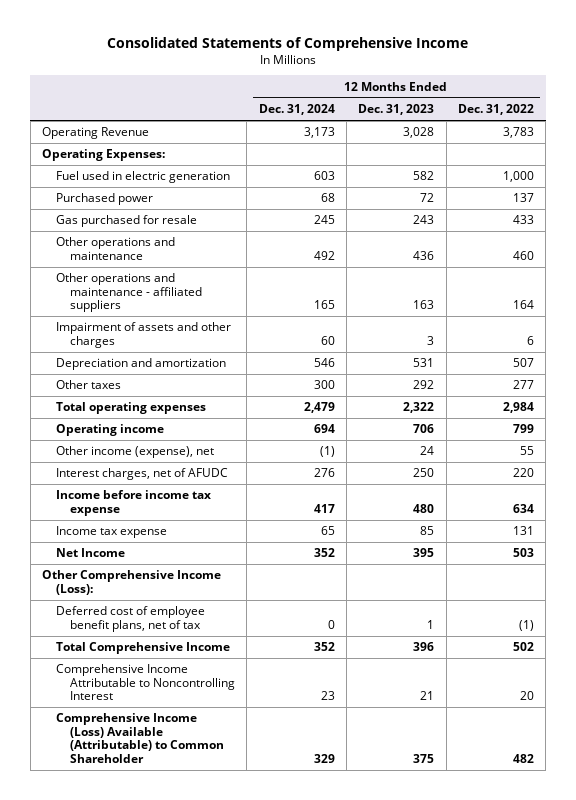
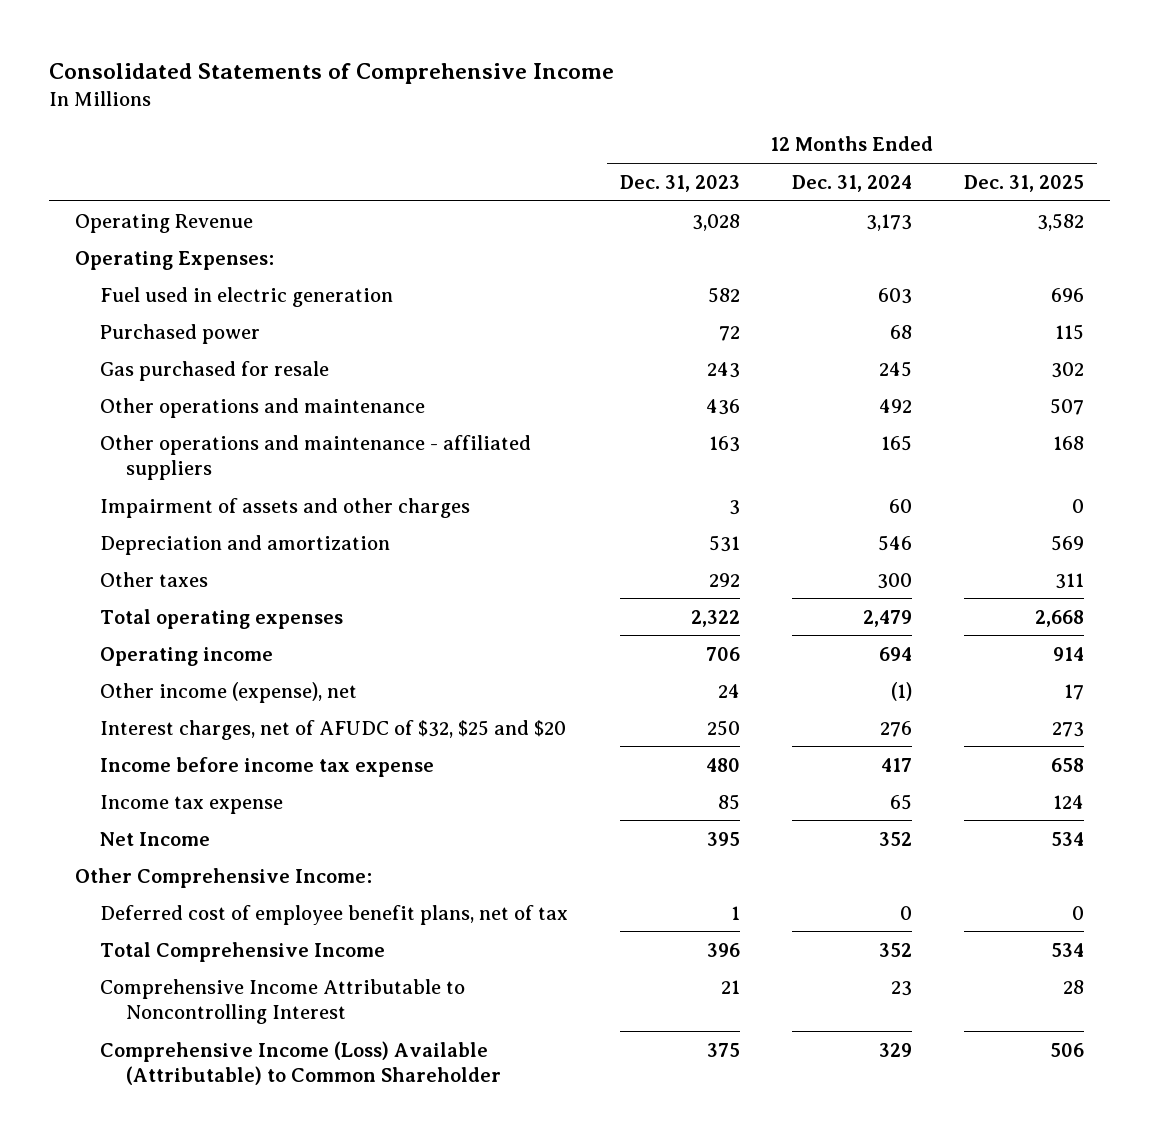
[458,104,535,116] Dec. 31, 2022 -> none
none -> [964,174,1085,192] Dec. 31, 2025
[55,468,228,481] Interest charges, net of AFUDC -> [100,719,567,740] Interest charges, net of AFUDC of $32, $25 and $20
[42,570,222,595] Other Comprehensive Income (Loss): -> [74,867,372,888] Other Comprehensive Income:

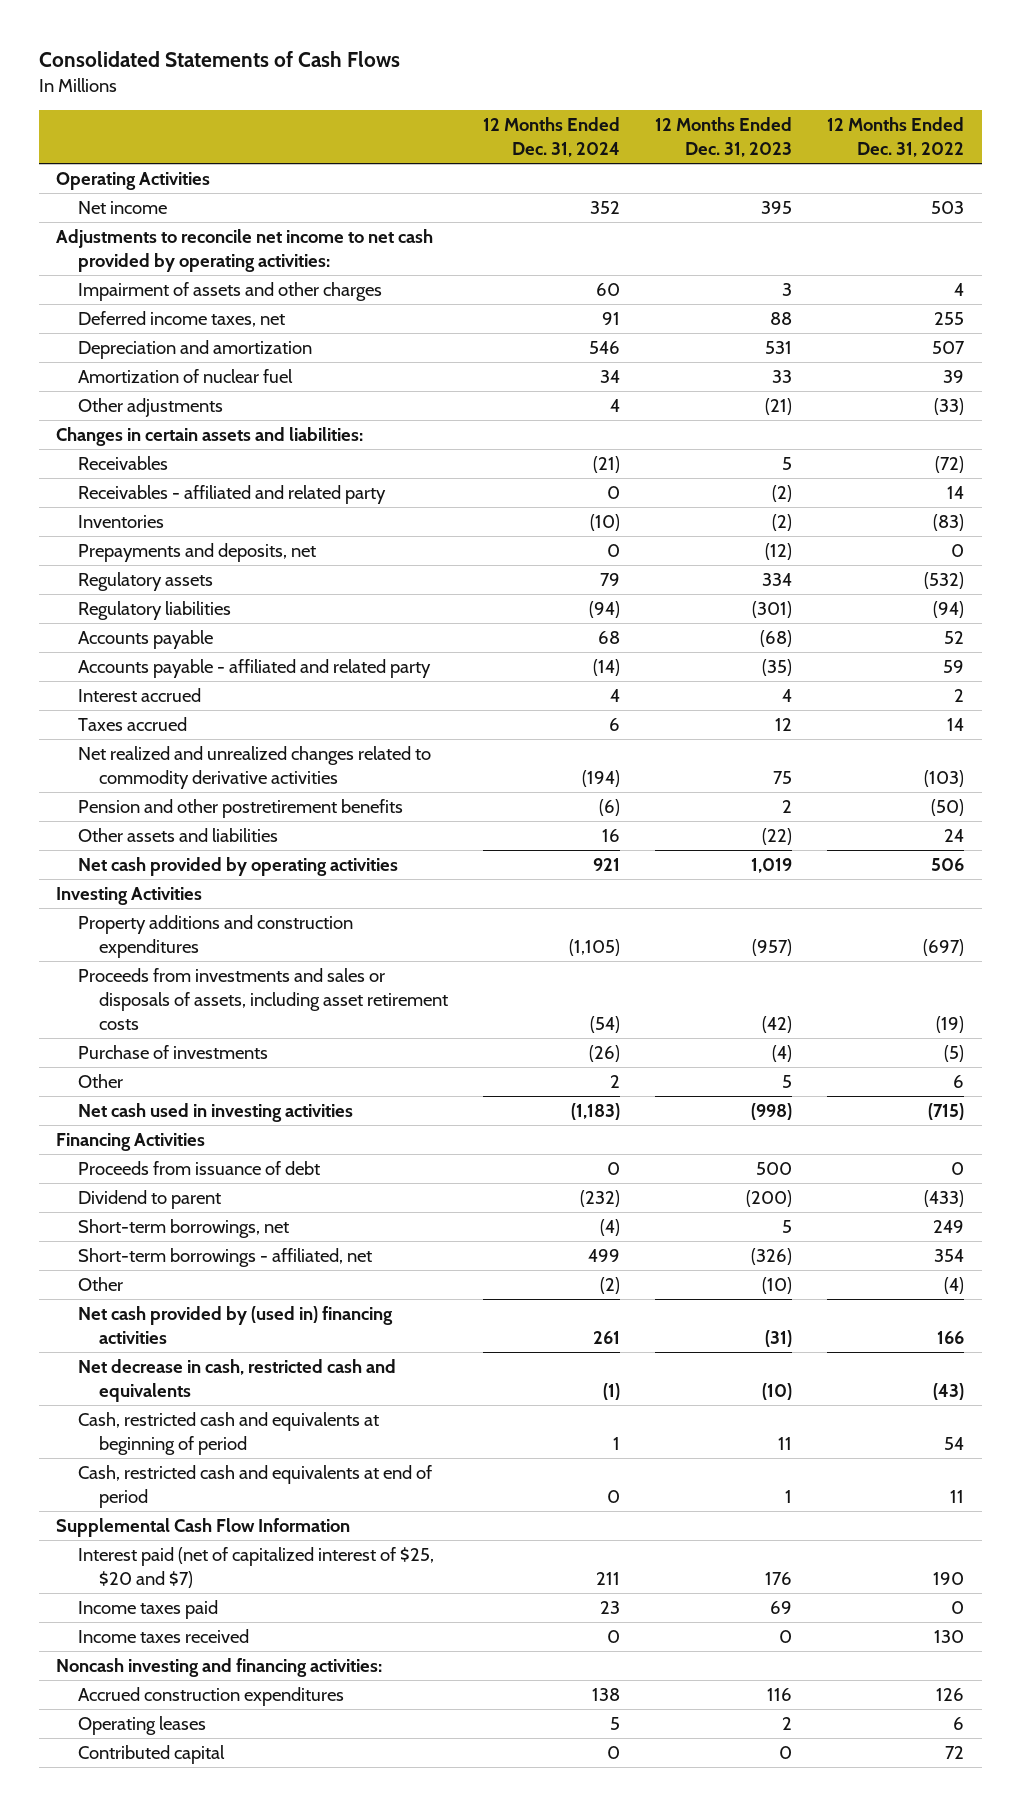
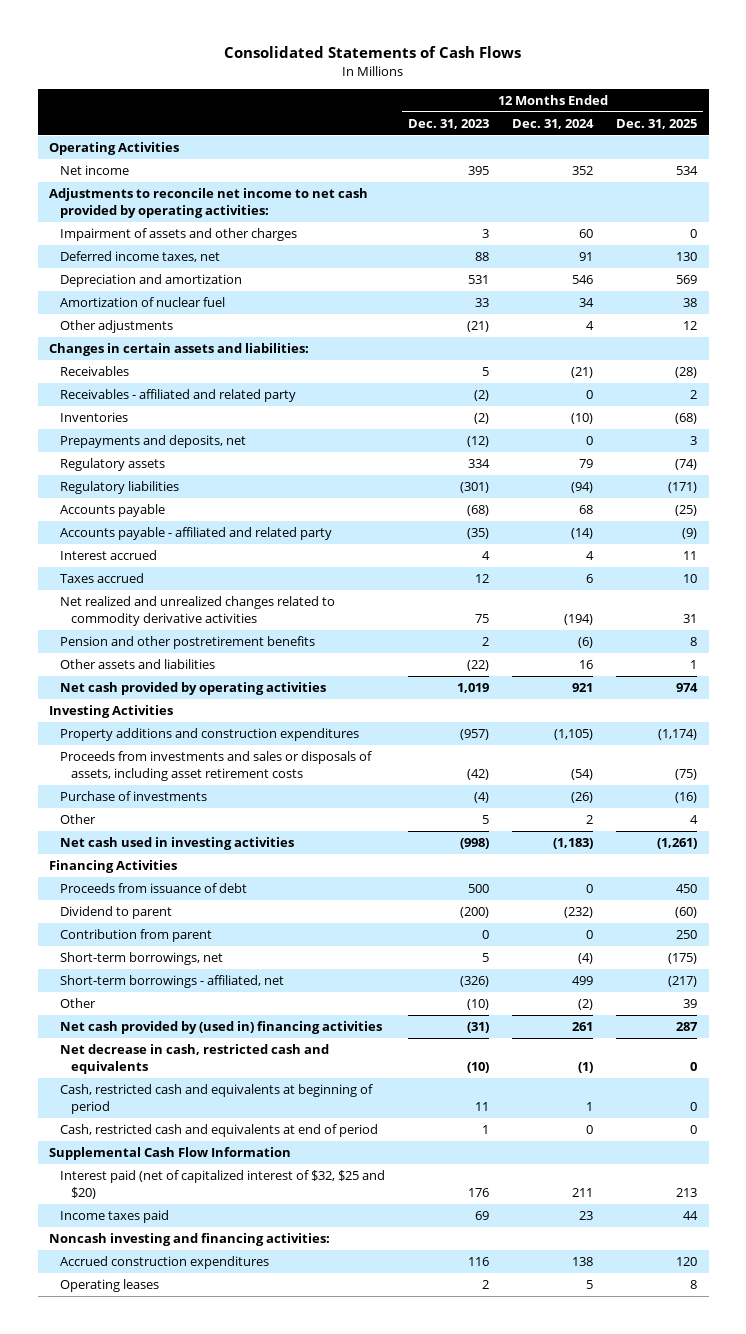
[827,117,965,158] 12 Months Ended Dec. 31, 2022 -> none
none -> [616,118,698,129] Dec. 31, 2025
none -> [60,929,213,943] Contribution from parent
[77,1547,434,1588] Interest paid (net of capitalized interest of $25, $20 and $7) -> [60,1170,386,1199] Interest paid (net of capitalized interest of $32, $25 and $20)
[77,1629,249,1644] Income taxes received -> none
[77,1745,225,1765] Contributed capital -> none

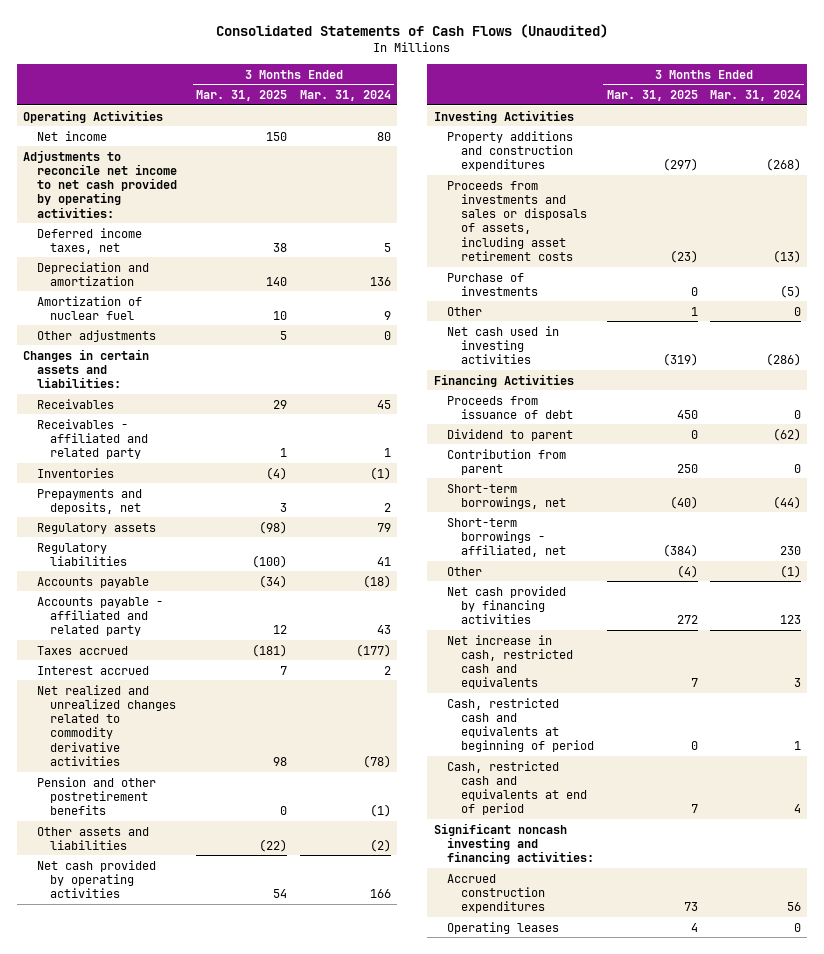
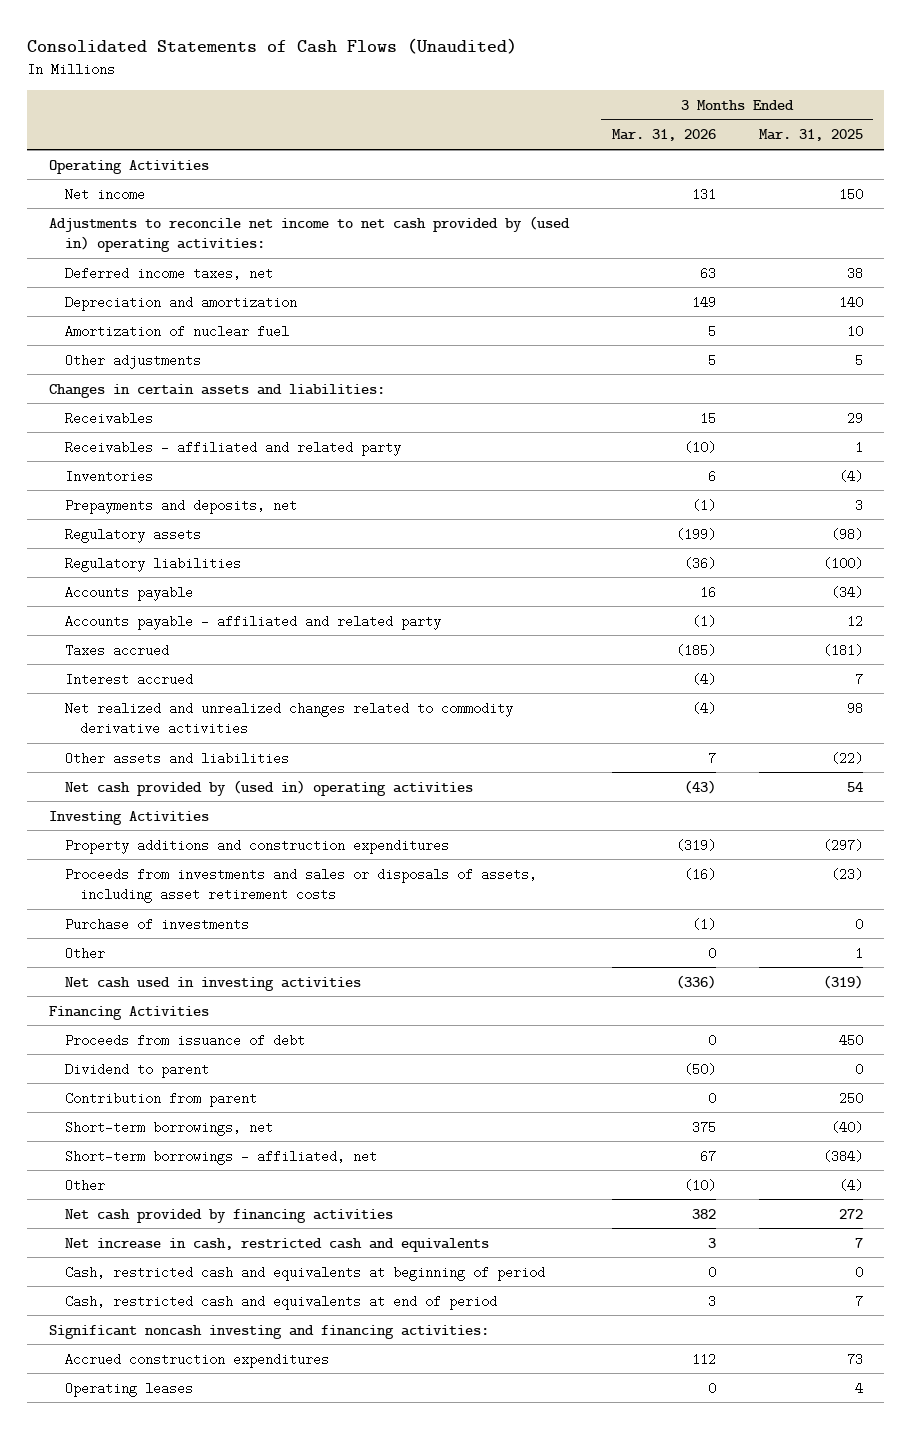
[299,90,391,102] Mar. 31, 2024 -> none
none -> [611,129,716,142] Mar. 31, 2026
[23,149,177,218] Adjustments to reconcile net income to net cash provided by operating activities: -> [48,215,570,252] Adjustments to reconcile net income to net cash provided by (used in) operating activities:
[36,776,156,816] Pension and other postretirement benefits -> none
[36,859,156,899] Net cash provided by operating activities -> [64,779,473,796] Net cash provided by (used in) operating activities

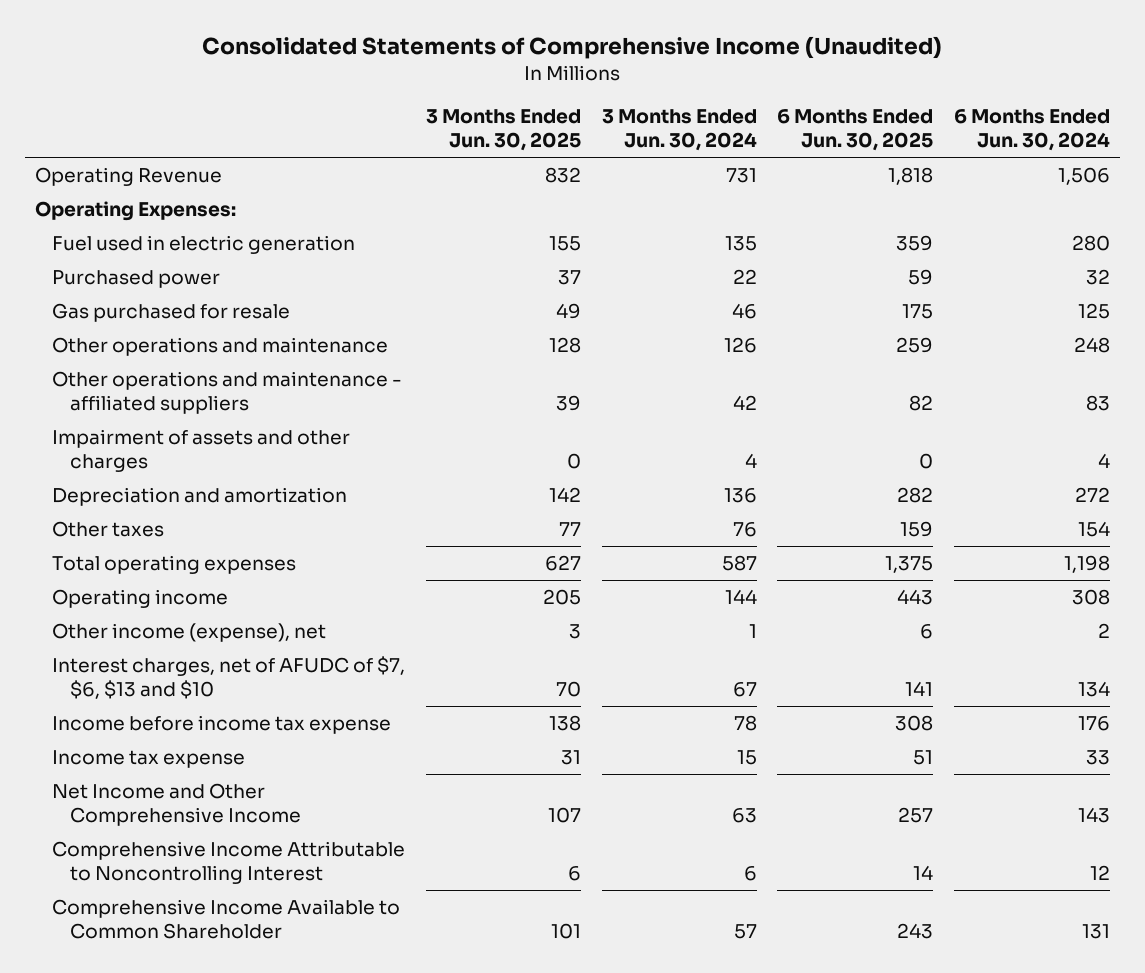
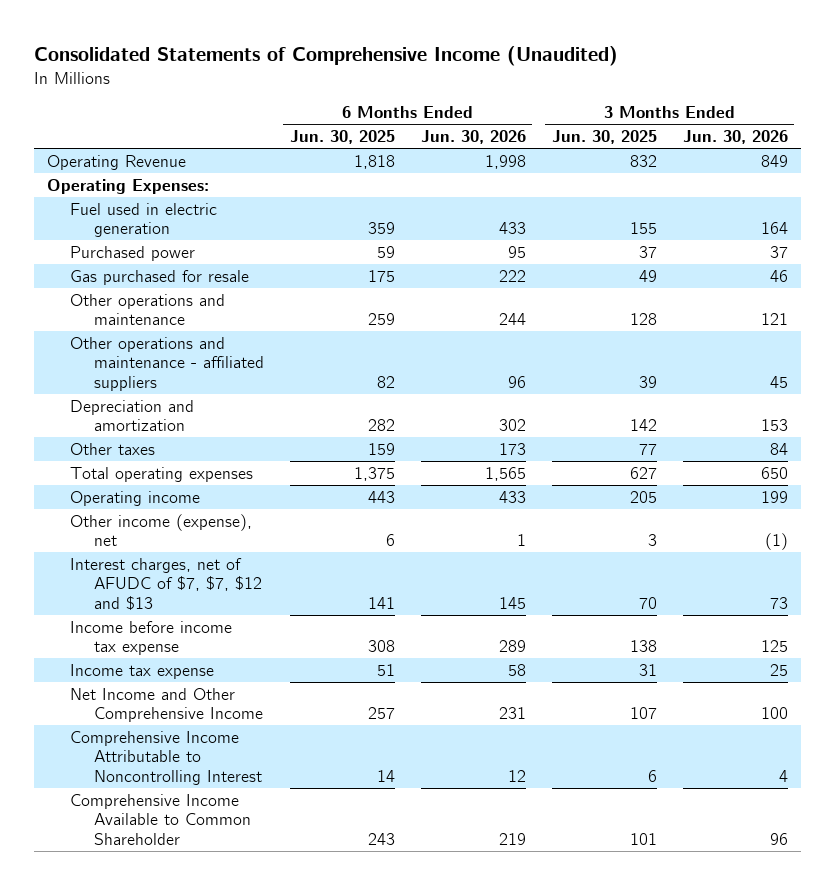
[601,109,757,152] 3 Months Ended Jun. 30, 2024 -> none
[953,109,1110,152] 6 Months Ended Jun. 30, 2024 -> none
none -> [420,130,526,145] Jun. 30, 2026
none -> [682,130,788,145] Jun. 30, 2026
[52,428,351,472] Impairment of assets and other charges -> none
[52,655,406,699] Interest charges, net of AFUDC of $7, $6, $13 and $10 -> [70,557,262,610] Interest charges, net of AFUDC of $7, $7, $12 and $13

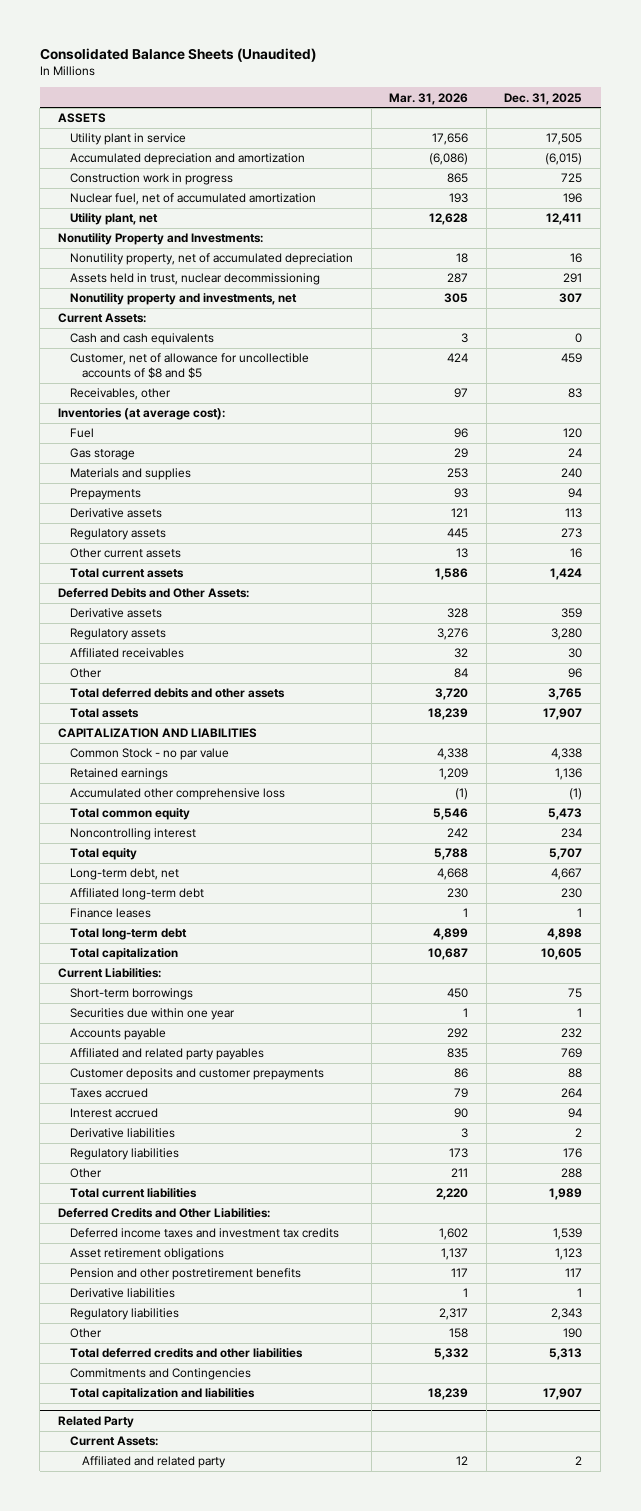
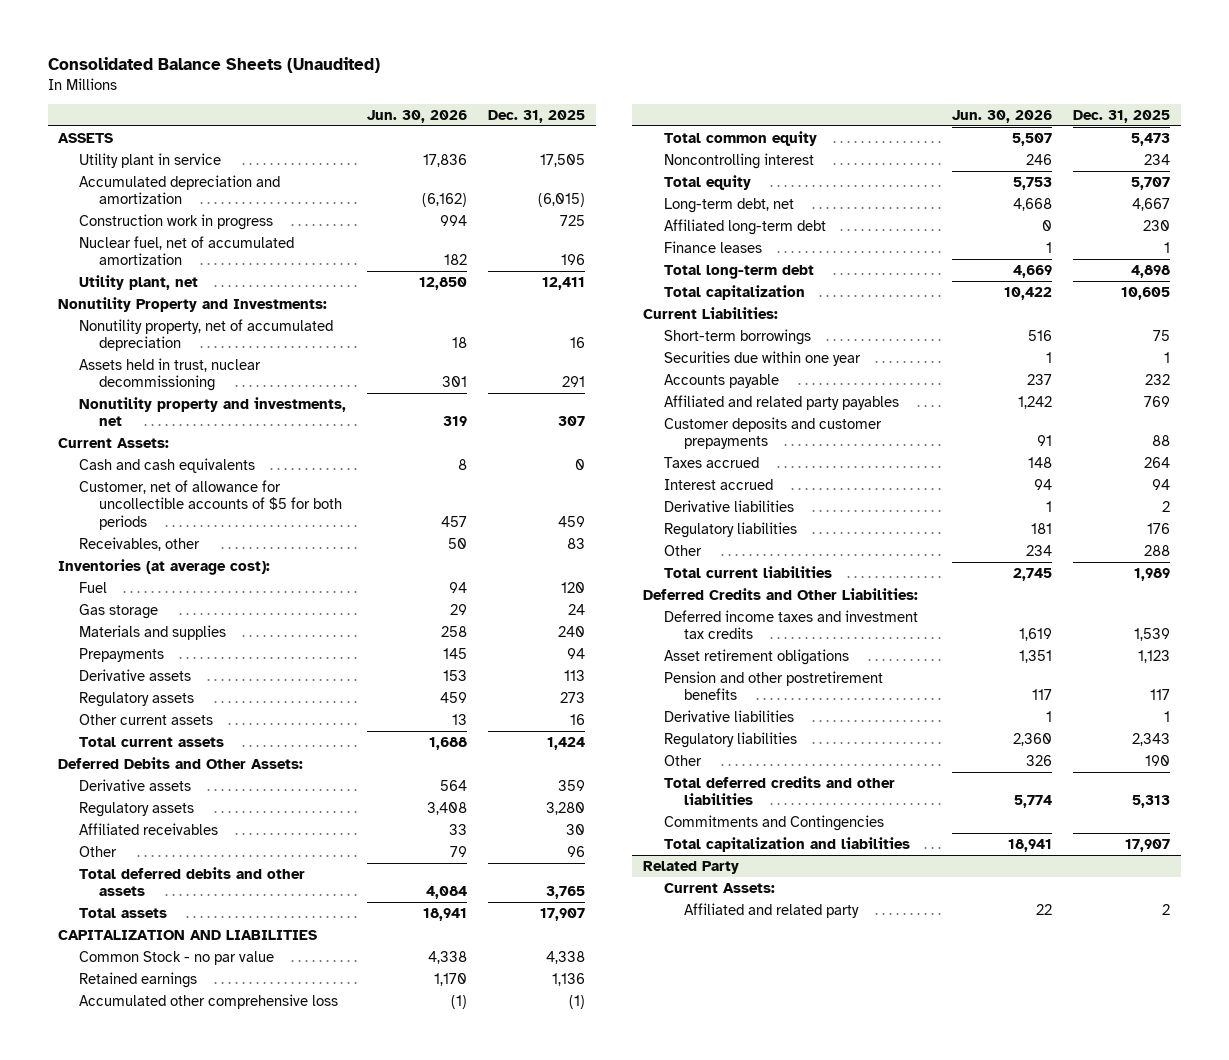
[389,92,469,105] Mar. 31, 2026 -> none
none -> [367,110,468,124] Jun. 30, 2026
[70,353,310,380] Customer, net of allowance for uncollectible accounts of $8 and $5 -> [78,479,343,530] Customer, net of allowance for uncollectible accounts of $5 for both periods

